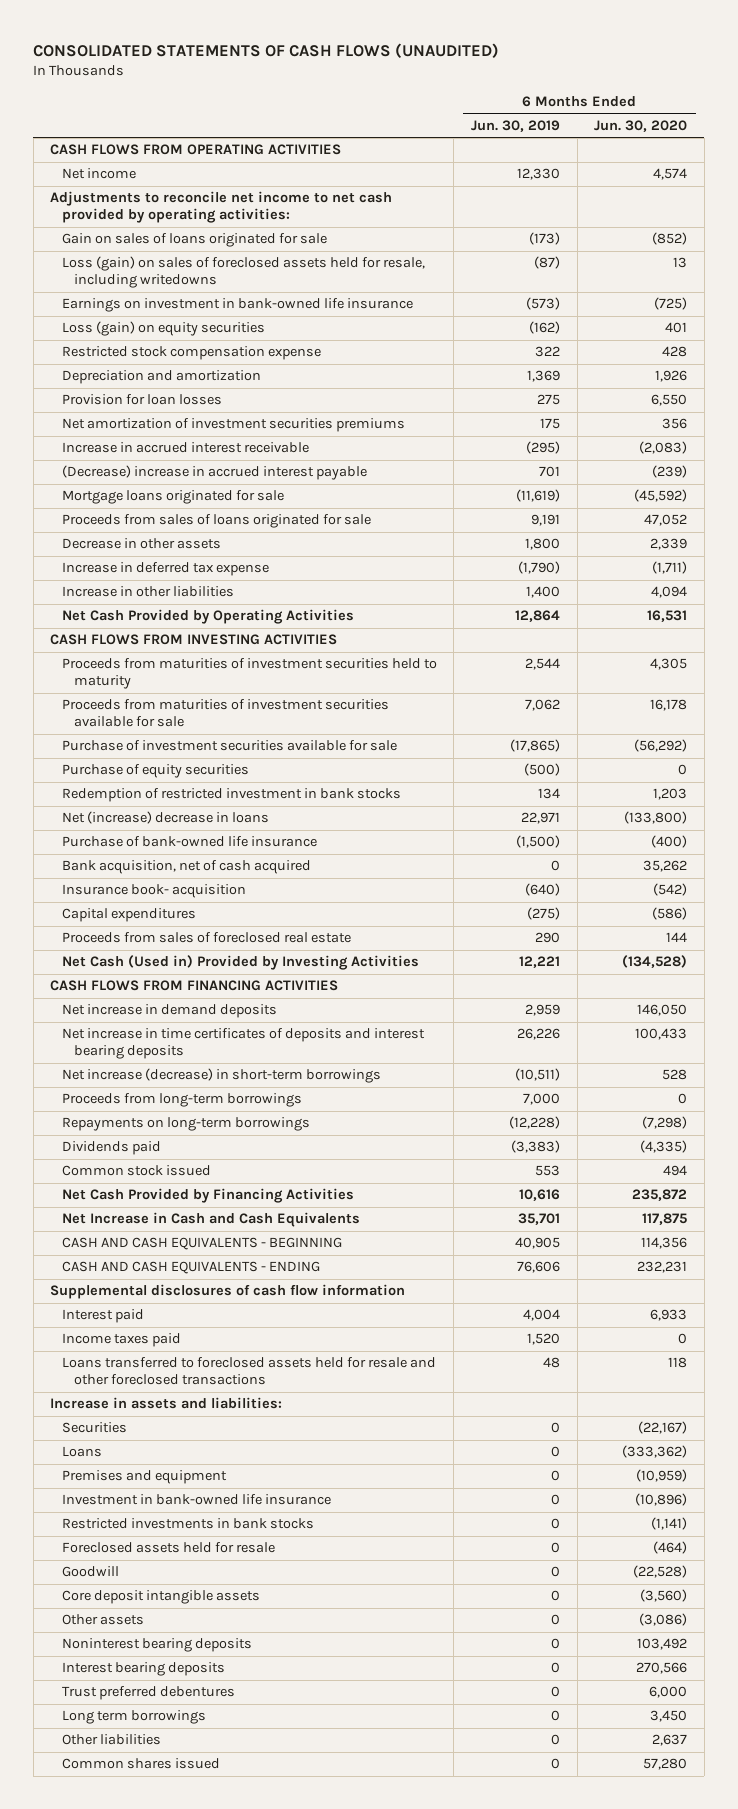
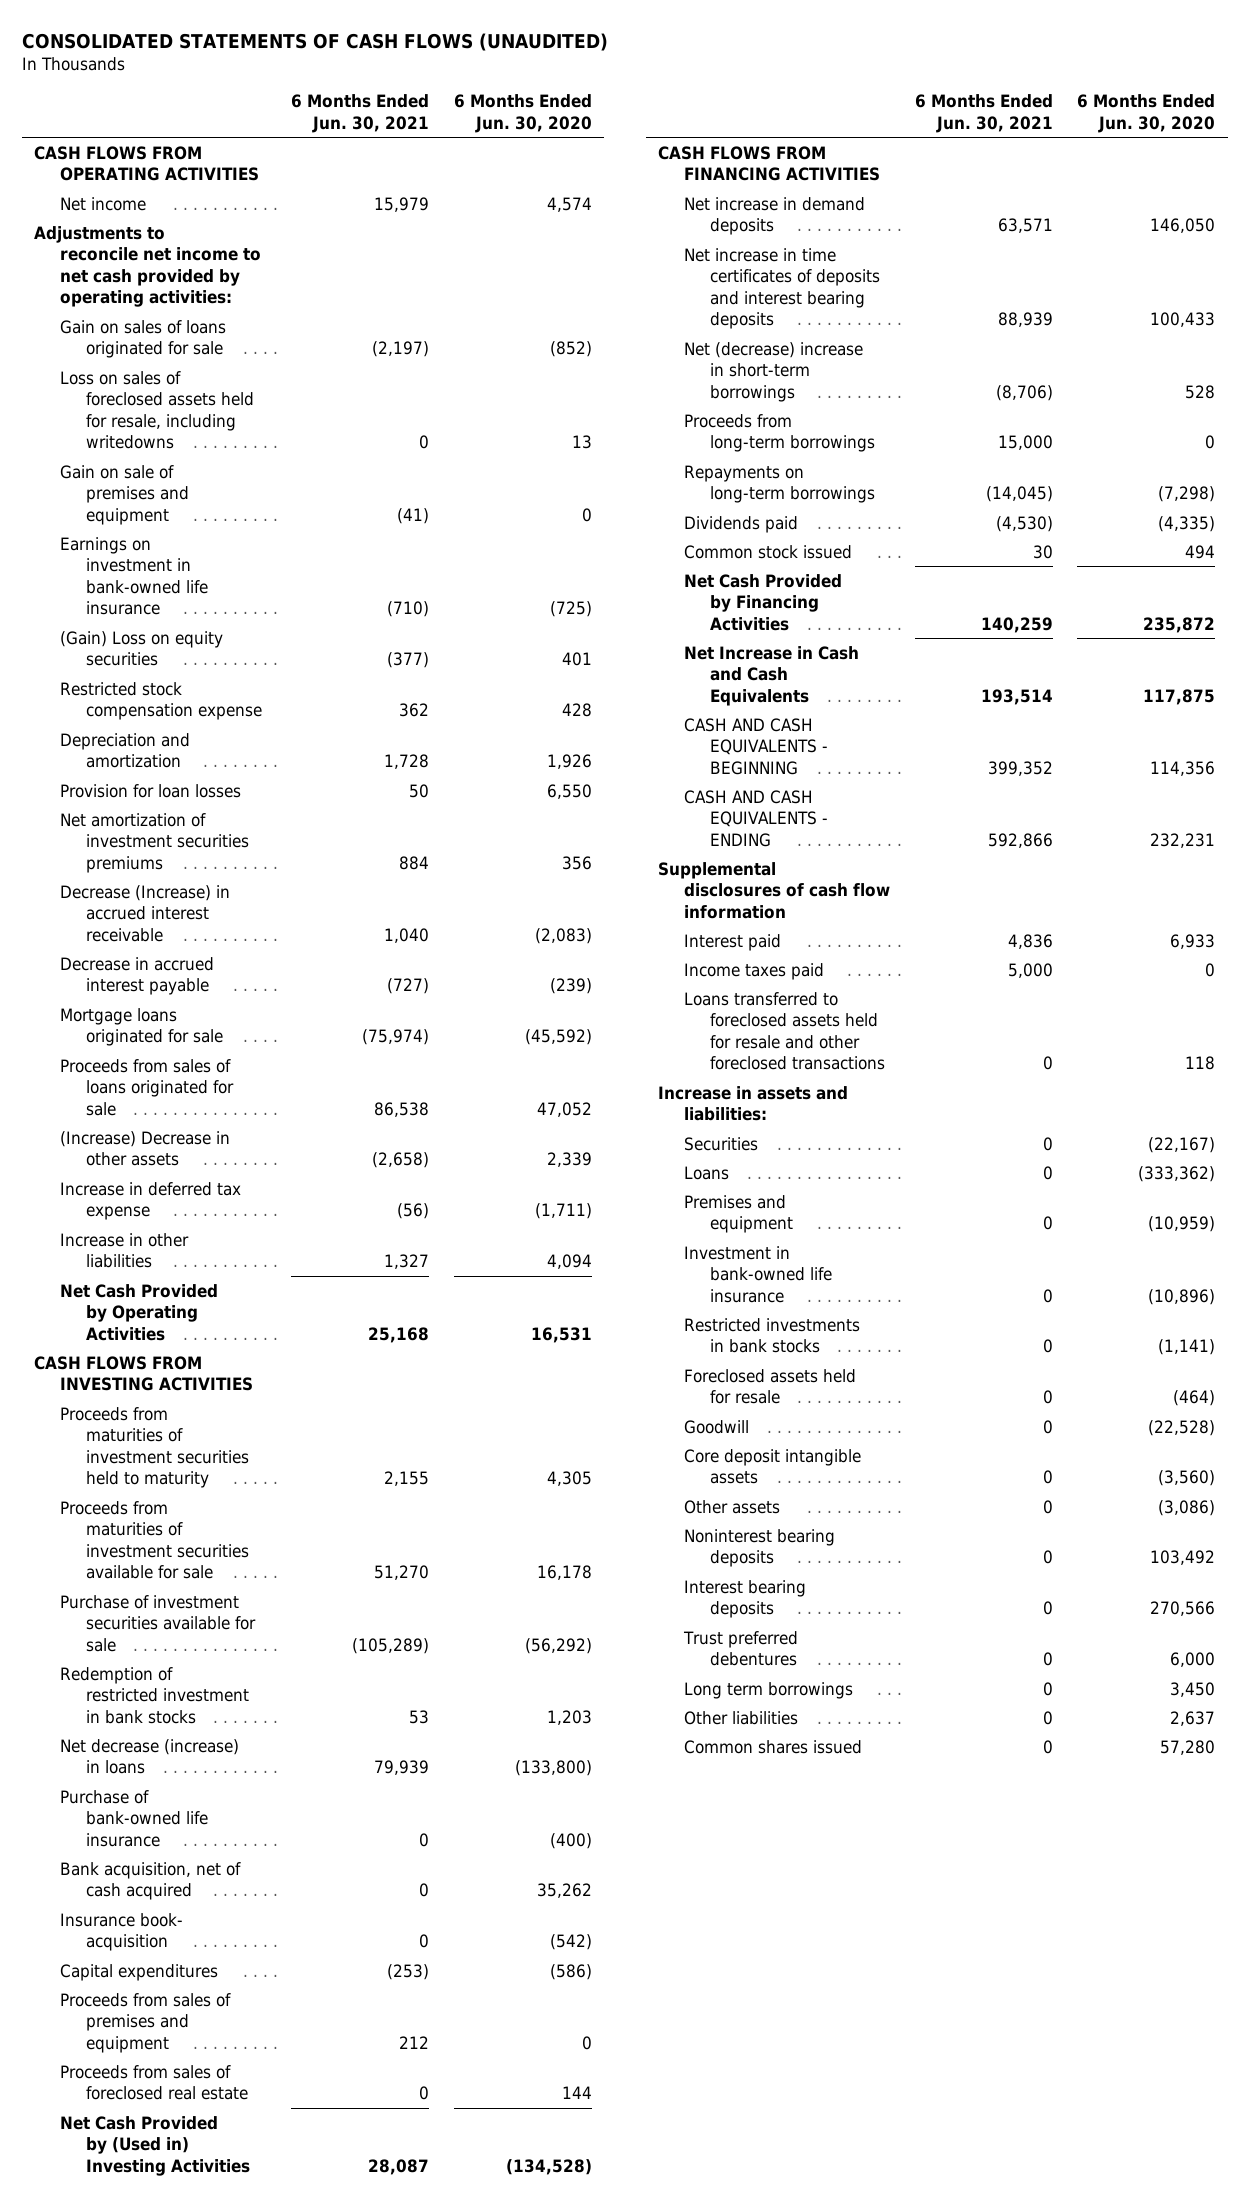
[471,119,561,132] Jun. 30, 2019 -> none
none -> [290,94,429,133] 6 Months Ended Jun. 30, 2021
[61,256,425,289] Loss (gain) on sales of foreclosed assets held for resale, including writedowns -> [60,370,254,450] Loss on sales of foreclosed assets held for resale, including writedowns
none -> [60,464,189,525] Gain on sale of premises and equipment
[61,321,265,337] Loss (gain) on equity securities -> [60,630,224,667] (Gain) Loss on equity securities
[61,442,309,454] Increase in accrued interest receivable -> [60,884,231,942] Decrease (Increase) in accrued interest receivable
[61,465,367,481] (Decrease) increase in accrued interest payable -> [60,956,215,996] Decrease in accrued interest payable
[61,538,221,550] Decrease in other assets -> [60,1130,231,1167] (Increase) Decrease in other assets
[61,764,249,779] Purchase of equity securities -> none
[61,811,269,825] Net (increase) decrease in loans -> [60,1738,240,1775] Net decrease (increase) in loans
none -> [60,1992,232,2053] Proceeds from sales of premises and equipment
[61,955,419,971] Net Cash (Used in) Provided by Investing Activities -> [60,2115,250,2176] Net Cash Provided by (Used in) Investing Activities
[61,1068,381,1084] Net increase (decrease) in short-term borrowings -> [683,341,863,402] Net (decrease) increase in short-term borrowings

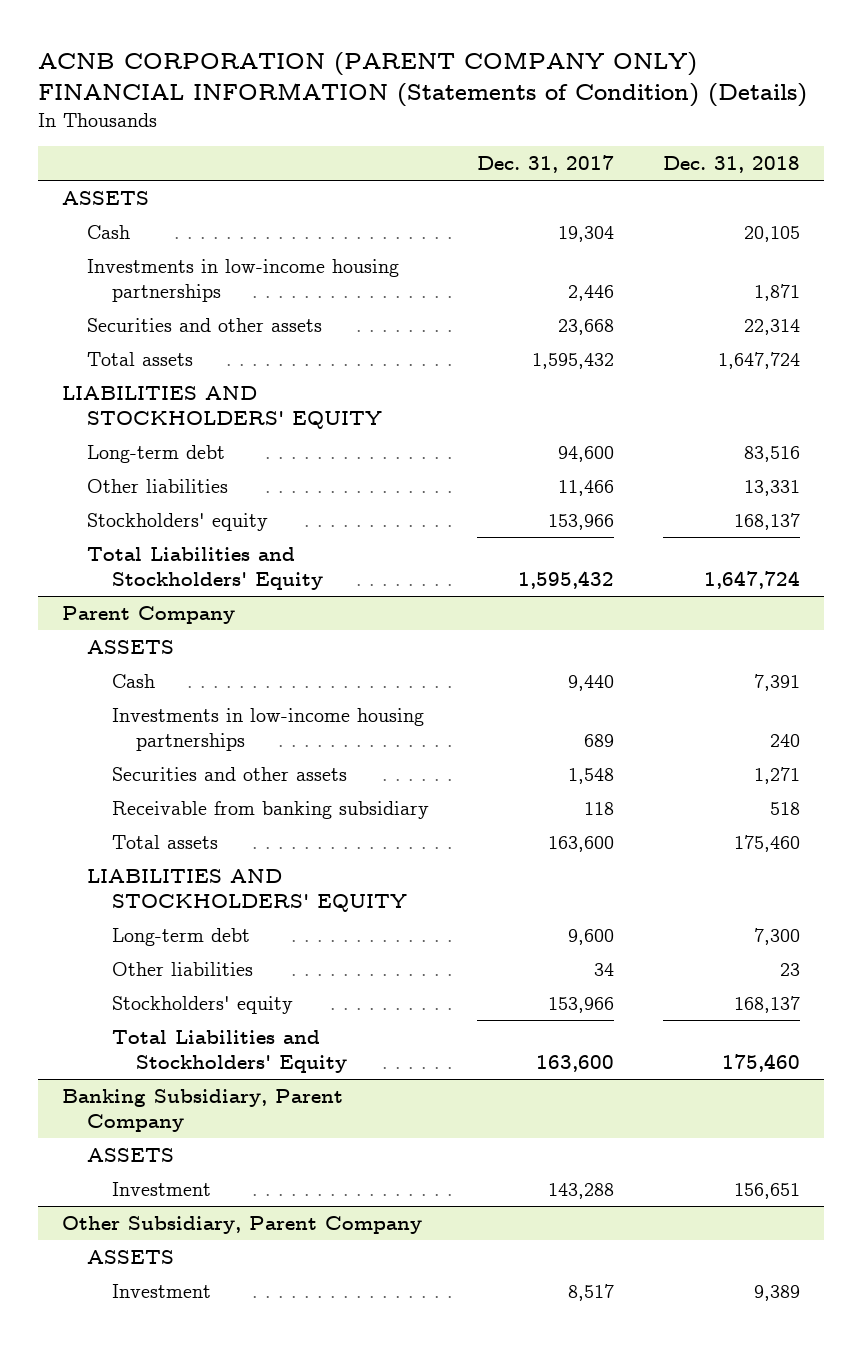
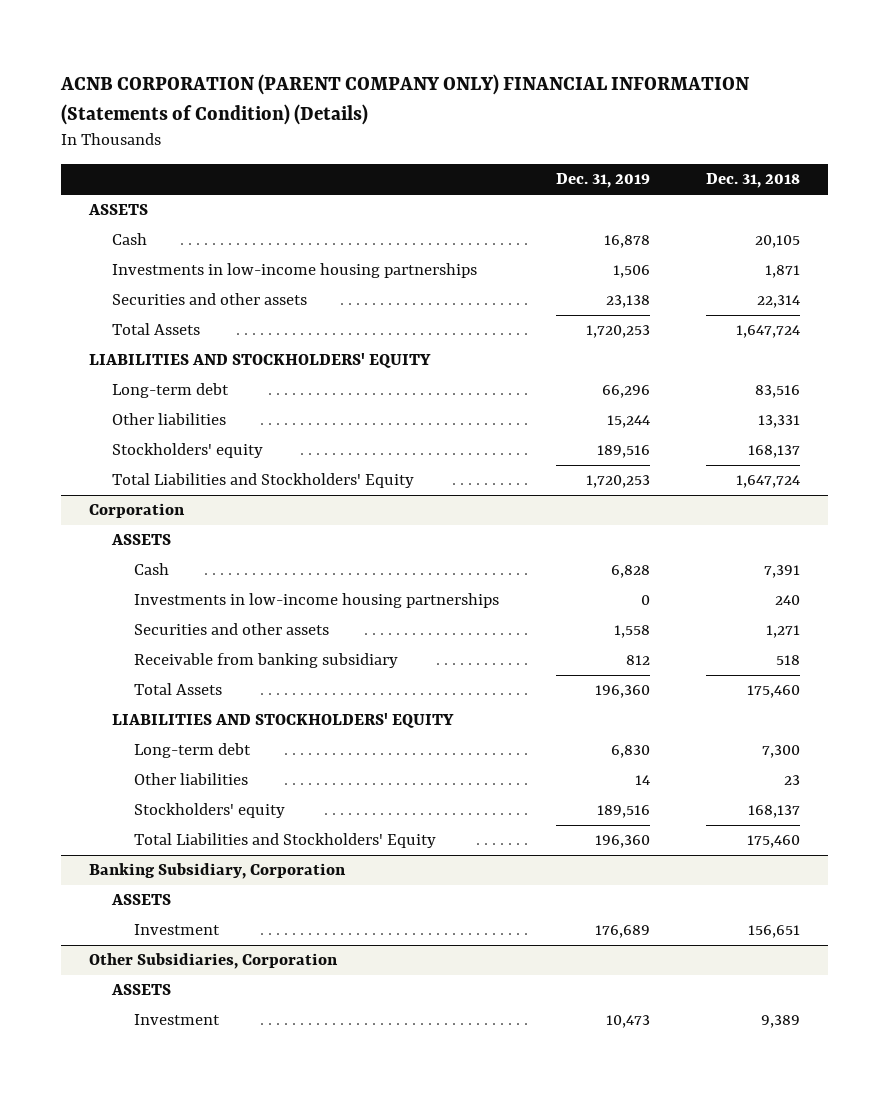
[477,155,615,174] Dec. 31, 2017 -> none
none -> [555,173,650,189] Dec. 31, 2019
[86,351,193,366] Total assets -> [111,323,200,336] Total Assets
[61,605,235,624] Parent Company -> [89,503,186,519] Corporation
[111,834,218,849] Total assets -> [134,683,223,696] Total Assets
[61,1088,343,1133] Banking Subsidiary, Parent Company -> none
none -> [89,863,347,880] Banking Subsidiary, Corporation
[61,1215,422,1234] Other Subsidiary, Parent Company -> none
none -> [89,953,339,970] Other Subsidiaries, Corporation

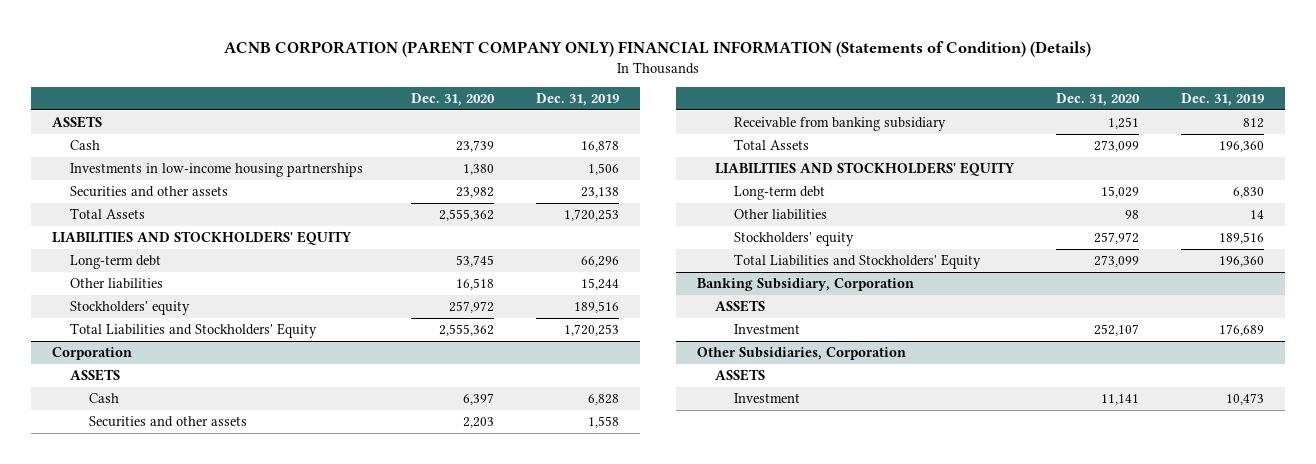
[706,173,801,189] Dec. 31, 2018 -> none
none -> [411,93,496,107] Dec. 31, 2020
[134,593,500,609] Investments in low-income housing partnerships -> none

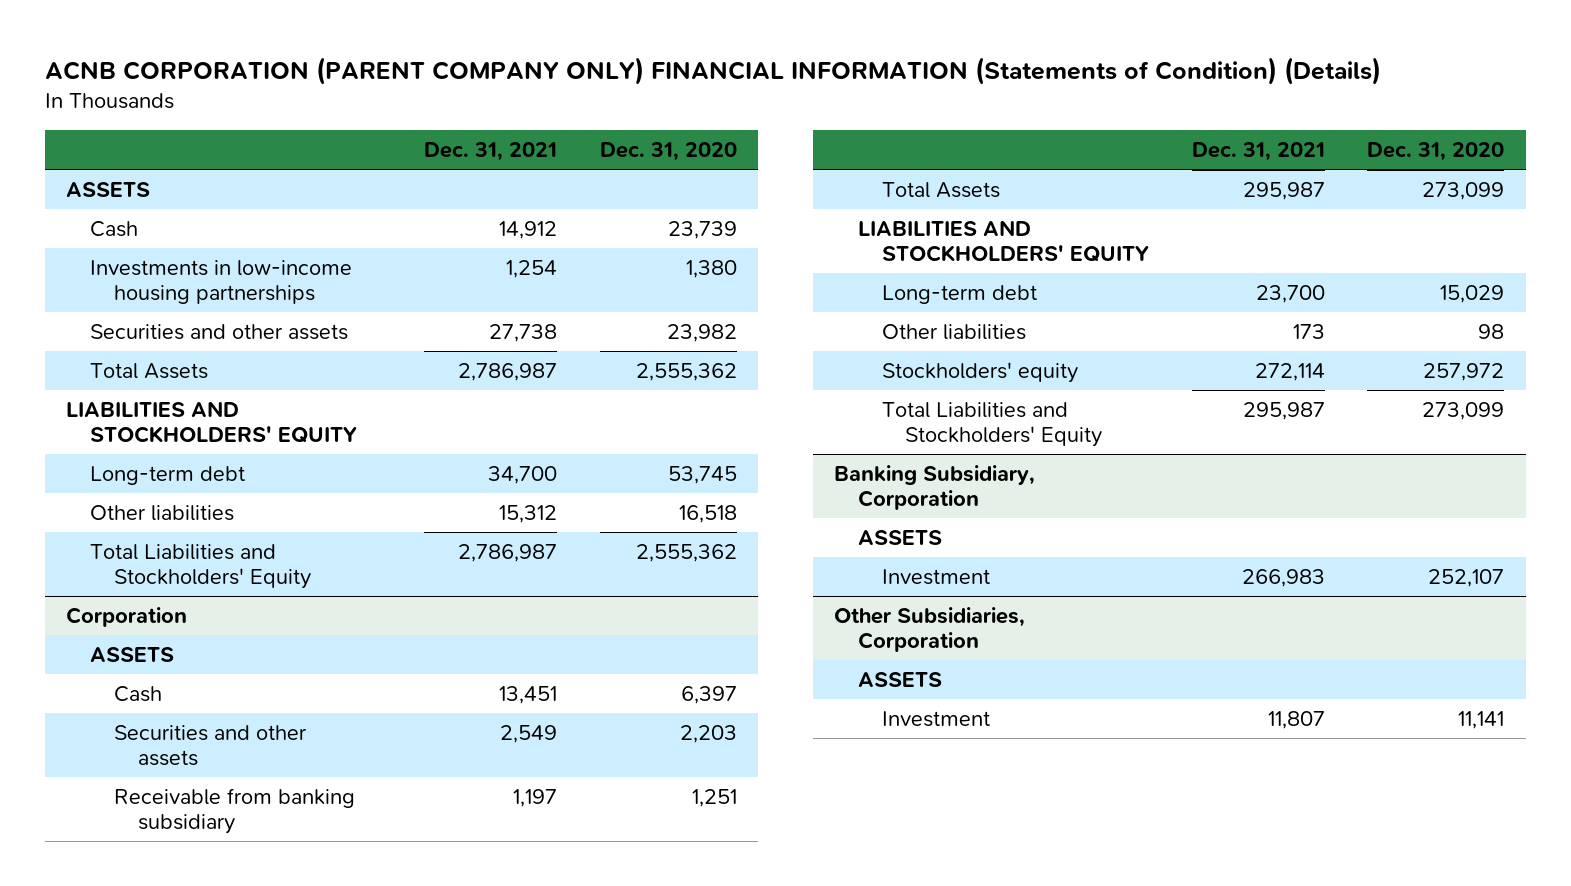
[536,93,620,107] Dec. 31, 2019 -> none
none -> [423,141,557,161] Dec. 31, 2021
[70,301,191,316] Stockholders' equity -> none

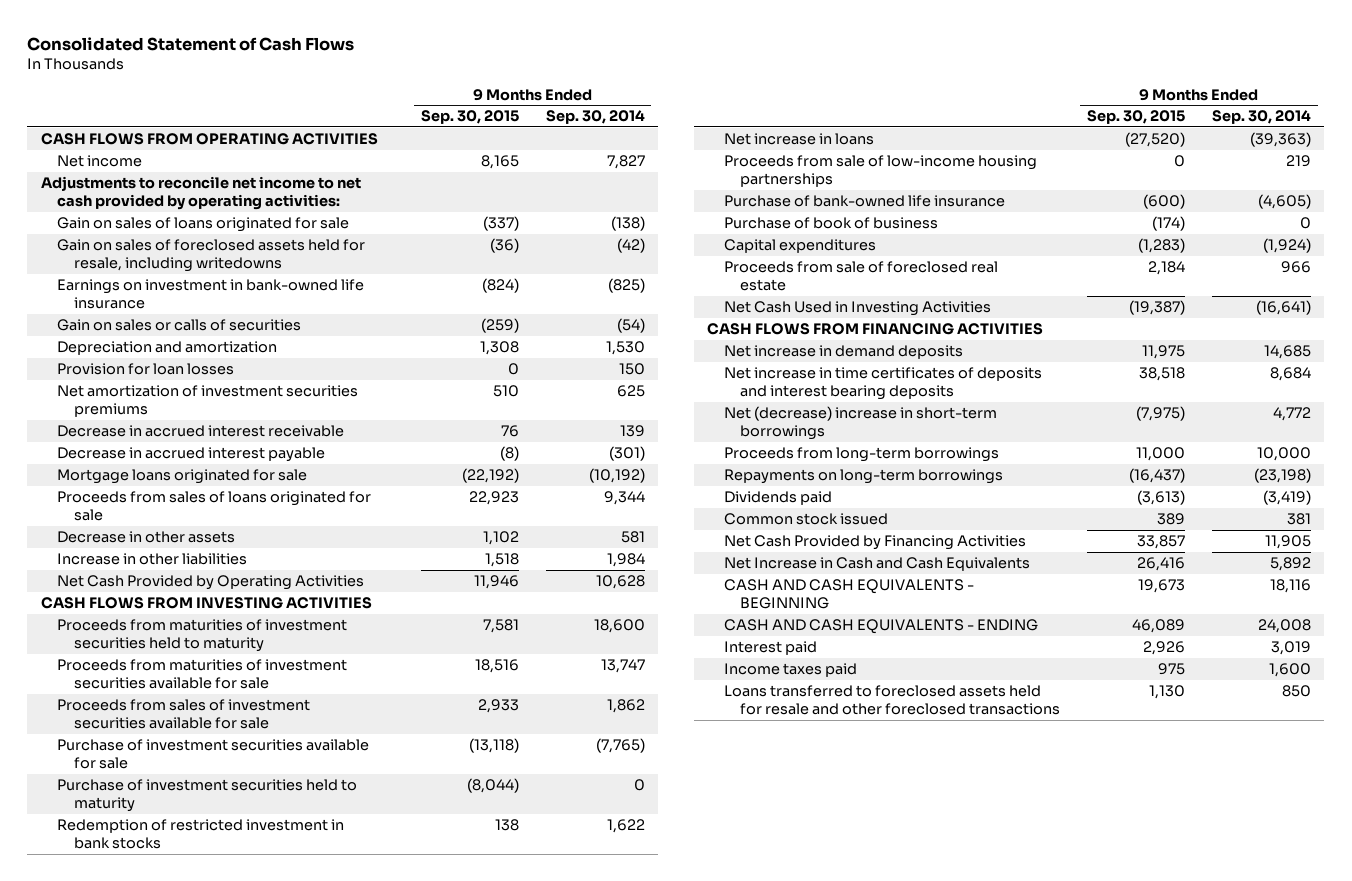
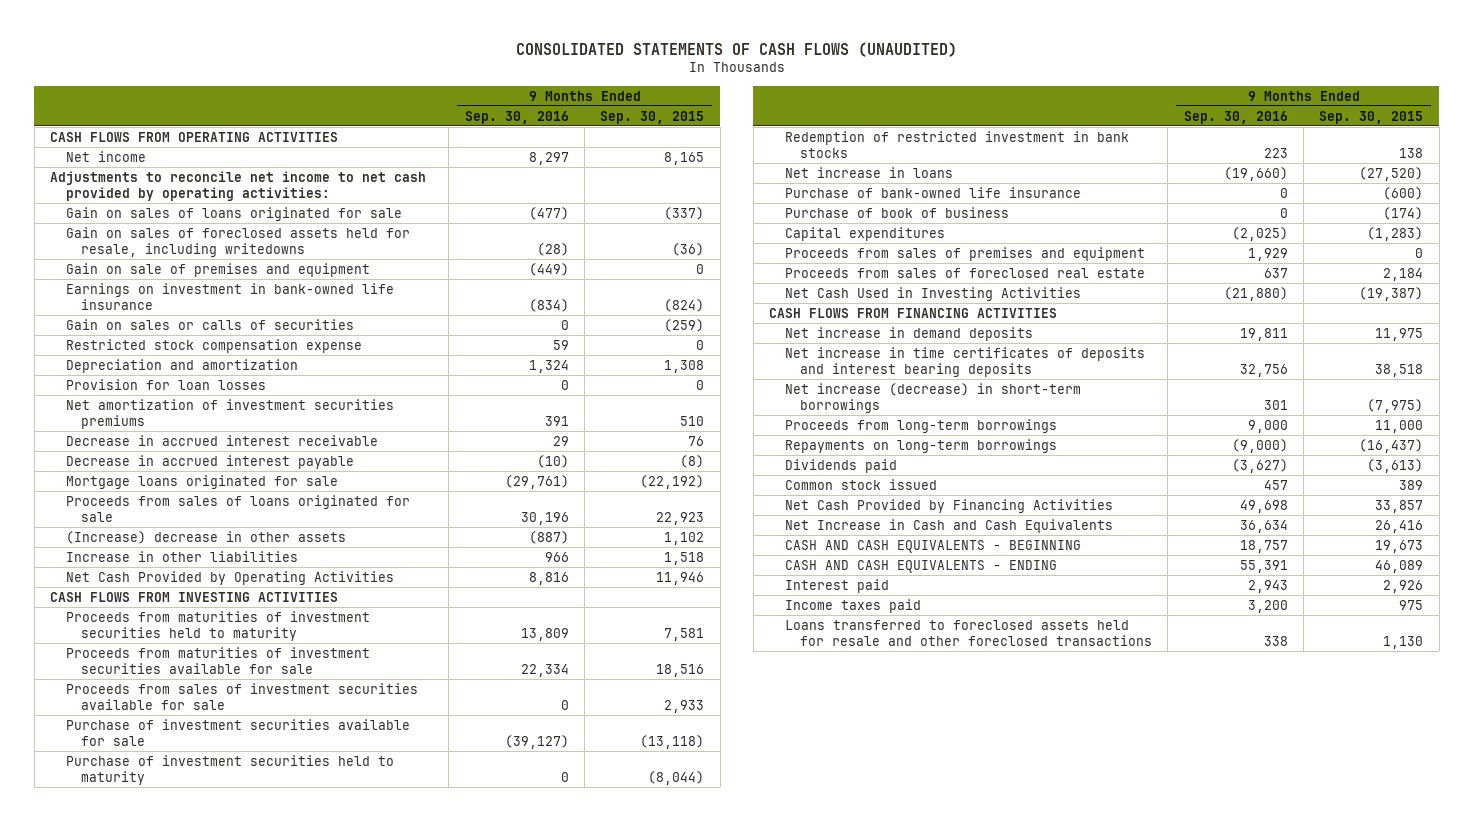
[27,36,355,51] Consolidated Statement of Cash Flows -> [515,41,957,57] CONSOLIDATED STATEMENTS OF CASH FLOWS (UNAUDITED)
[545,110,645,125] Sep. 30, 2014 -> none
none -> [464,110,569,124] Sep. 30, 2016
none -> [65,262,370,277] Gain on sale of premises and equipment
none -> [65,338,362,353] Restricted stock compensation expense
[57,531,236,544] Decrease in other assets -> [65,530,346,544] (Increase) decrease in other assets
[723,155,1037,188] Proceeds from sale of low-income housing partnerships -> none
none -> [784,246,1145,261] Proceeds from sales of premises and equipment
[723,261,998,292] Proceeds from sale of foreclosed real estate -> [784,267,1145,278] Proceeds from sales of foreclosed real estate
[723,406,997,441] Net (decrease) increase in short-term borrowings -> [784,382,1081,413] Net increase (decrease) in short-term borrowings

